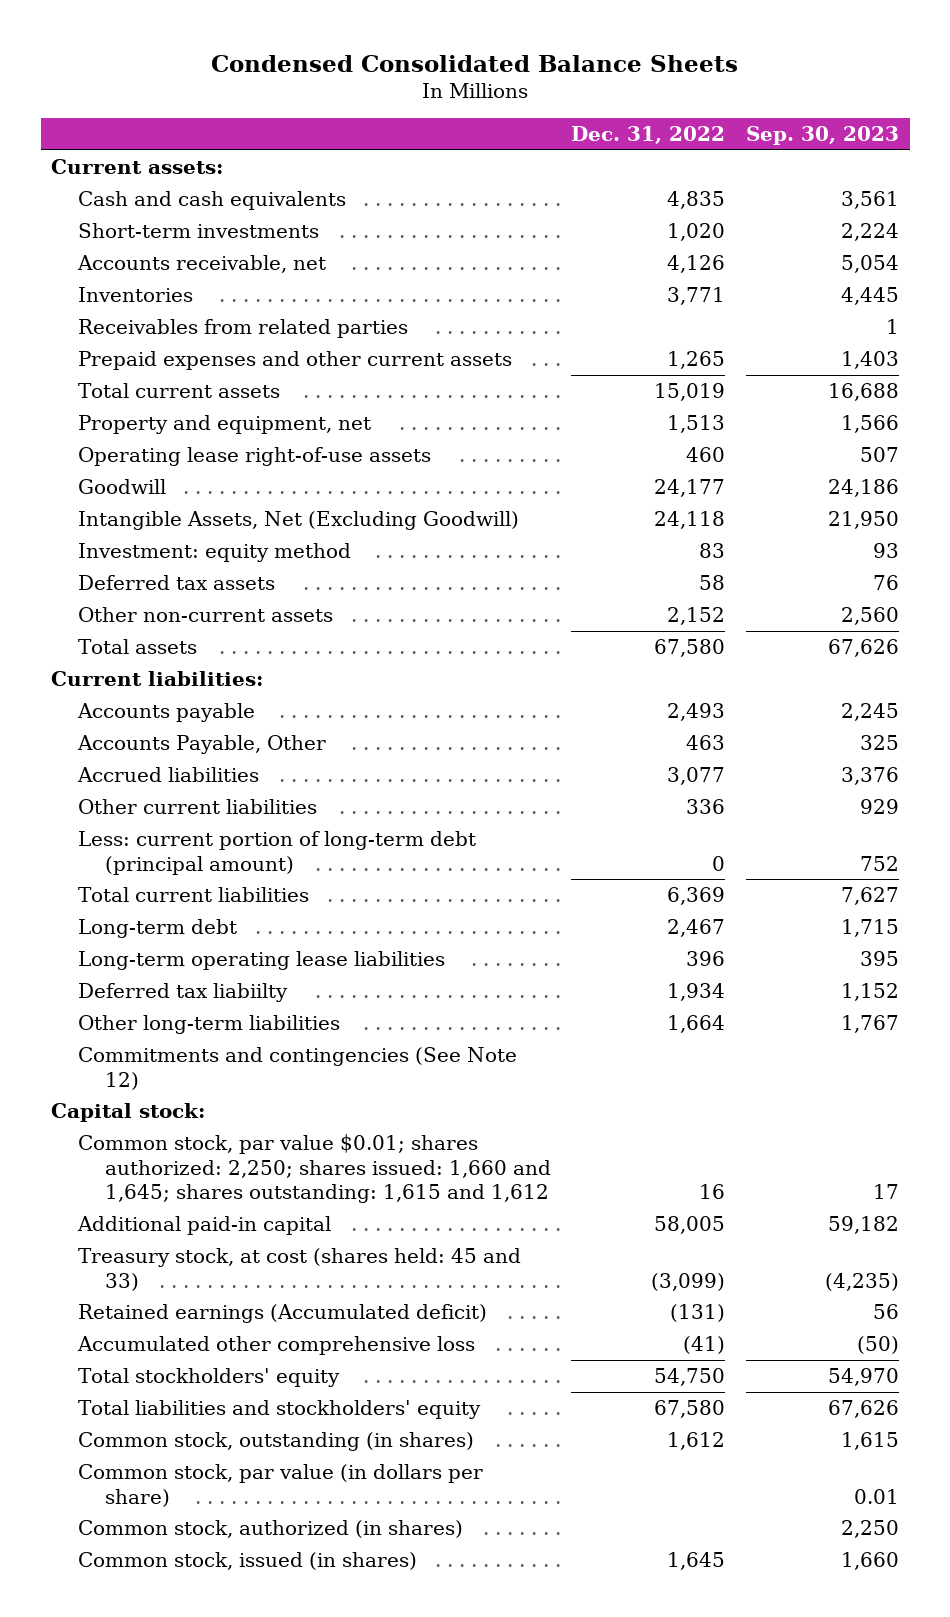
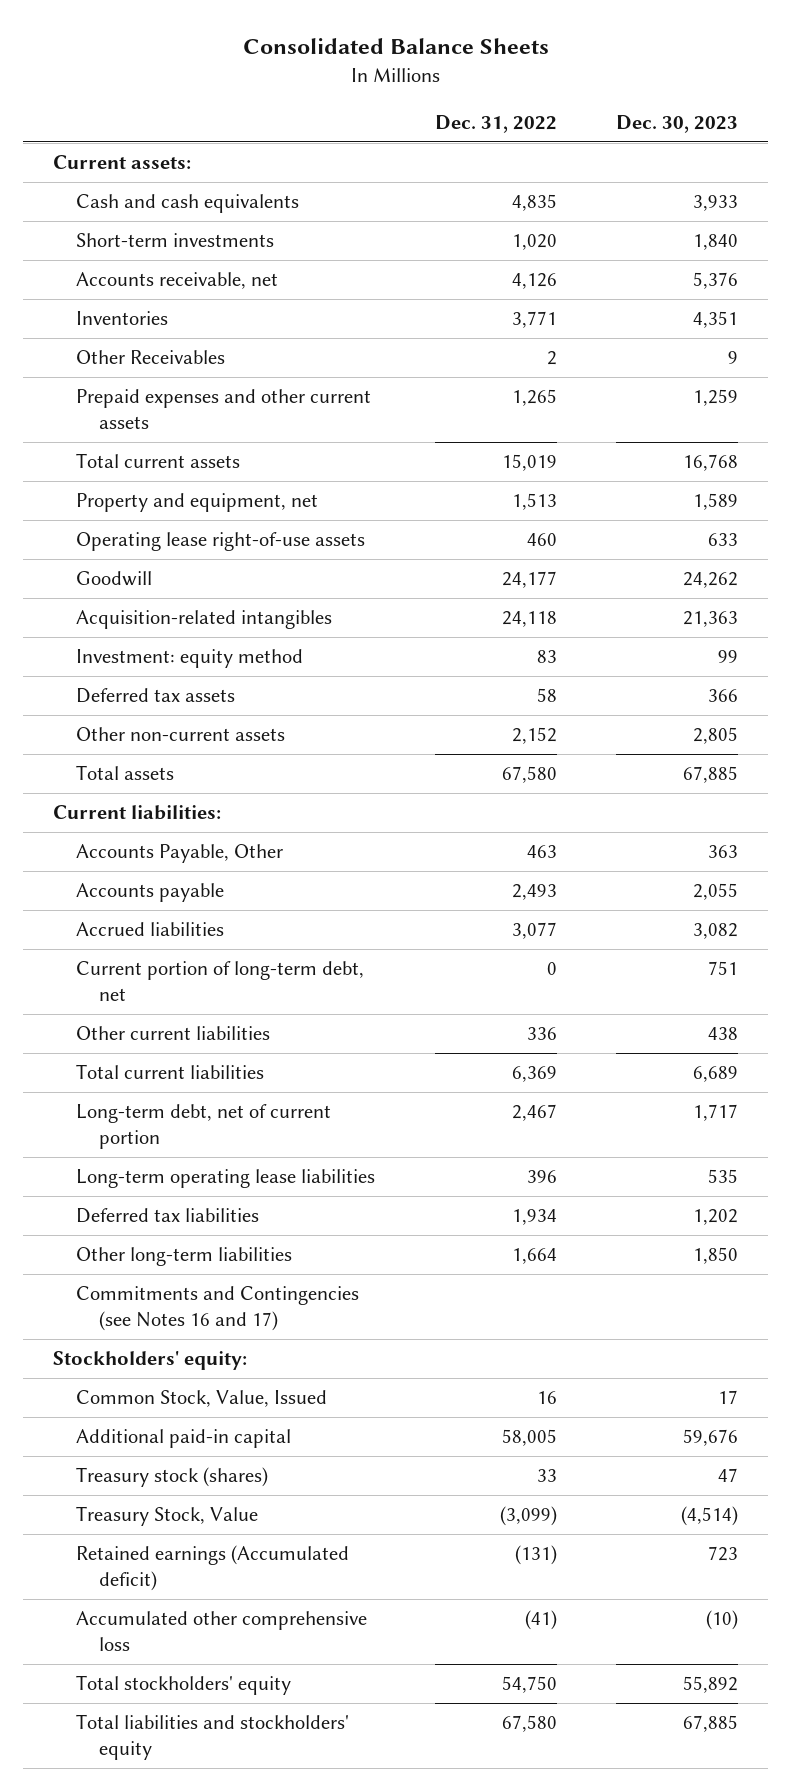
[211,54,739,72] Condensed Consolidated Balance Sheets -> [242,38,549,55] Consolidated Balance Sheets
[746,126,900,146] Sep. 30, 2023 -> none
none -> [616,114,739,133] Dec. 30, 2023
[77,319,408,339] Receivables from related parties -> none
none -> [75,350,225,365] Other Receivables
[77,511,519,531] Intangible Assets, Net (Excluding Goodwill) -> [75,610,332,630] Acquisition-related intangibles
[76,703,255,723] Accounts payable -> [75,883,224,903] Accounts payable
none -> [75,961,364,1002] Current portion of long-term debt, net
[77,831,476,875] Less: current portion of long-term debt (principal amount) -> none
[77,919,237,939] Long-term debt -> [75,1104,331,1150] Long-term debt, net of current portion
[77,983,288,1003] Deferred tax liabiilty -> [75,1208,259,1224] Deferred tax liabilities
[51,1103,206,1123] Capital stock: -> none
[77,1047,517,1090] Commitments and contingencies (See Note 12) -> [75,1286,359,1332] Commitments and Contingencies (see Notes 16 and 17)
none -> [52,1351,247,1371] Stockholders' equity:
[77,1134,551,1204] Common stock, par value $0.01; shares authorized: 2,250; shares issued: 1,660 and 1,645; shares outstanding: 1,615 and 1,612 -> [75,1390,327,1408] Common Stock, Value, Issued
none -> [75,1467,268,1488] Treasury stock (shares)
[77,1248,521,1291] Treasury stock, at cost (shares held: 45 and 33) -> [75,1506,258,1527] Treasury Stock, Value
[77,1432,474,1452] Common stock, outstanding (in shares) -> none
[77,1464,483,1507] Common stock, par value (in dollars per share) -> none
[77,1520,463,1539] Common stock, authorized (in shares) -> none
[77,1552,417,1571] Common stock, issued (in shares) -> none

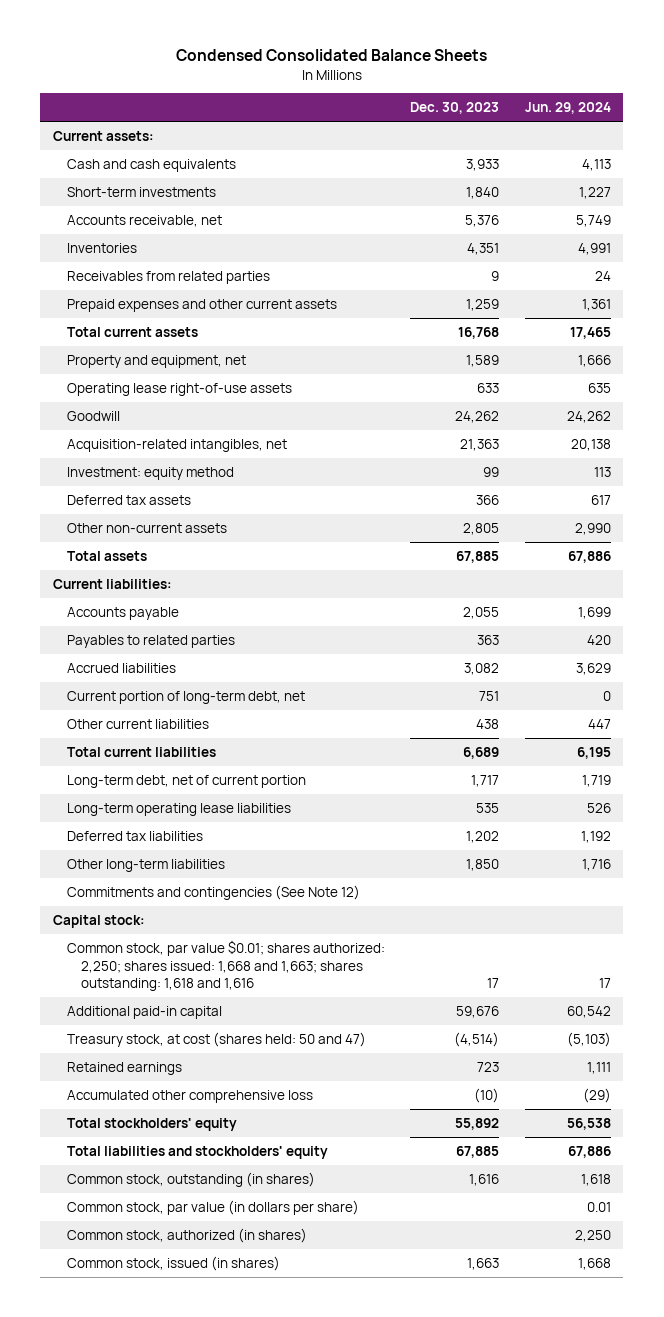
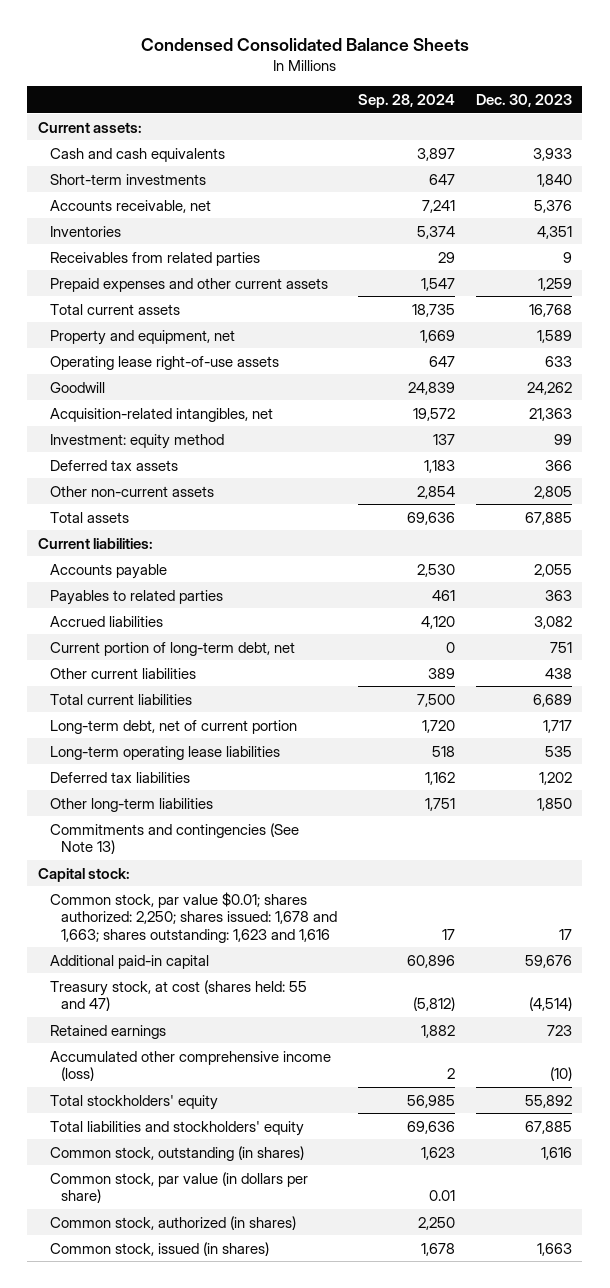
[524,102,611,115] Jun. 29, 2024 -> none
none -> [358,94,456,109] Sep. 28, 2024
[66,885,360,901] Commitments and contingencies (See Note 12) -> [49,822,299,855] Commitments and contingencies (See Note 13)
[66,940,385,992] Common stock, par value $0.01; shares authorized: 2,250; shares issued: 1,668 and 1,663; shares outstanding: 1,618 and 1,616 -> [49,891,338,943] Common stock, par value $0.01; shares authorized: 2,250; shares issued: 1,678 and 1,663; shares outstanding: 1,623 and 1,616
[66,1032,366,1048] Treasury stock, at cost (shares held: 50 and 47) -> [49,979,307,1012] Treasury stock, at cost (shares held: 55 and 47)
[66,1090,313,1104] Accumulated other comprehensive loss -> [49,1050,331,1082] Accumulated other comprehensive income (loss)

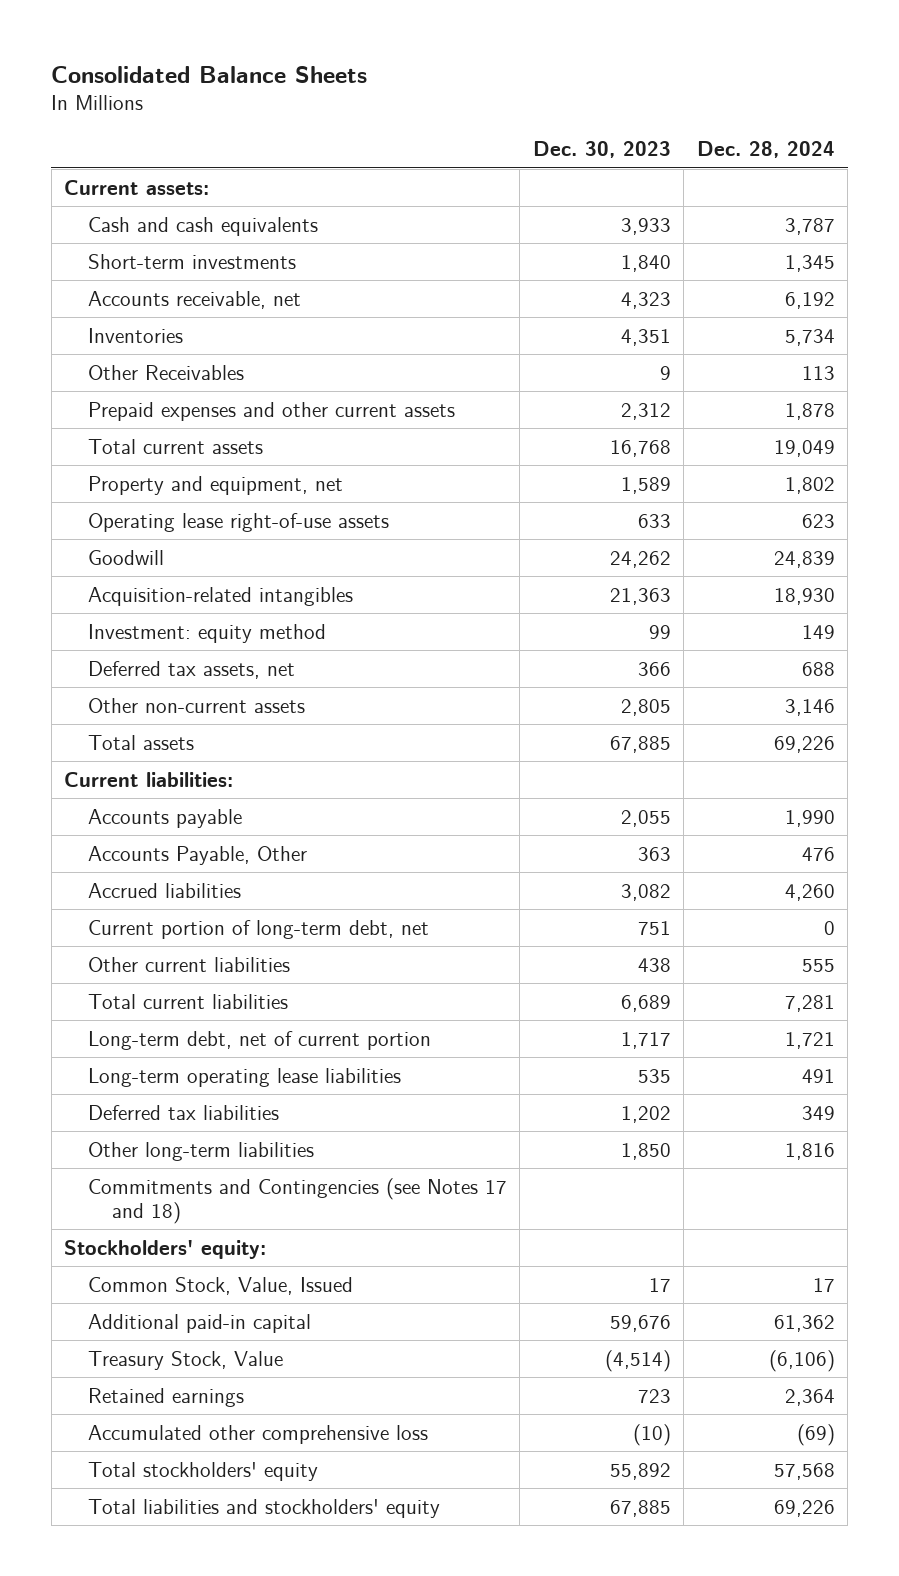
[140,37,469,51] Condensed Consolidated Balance Sheets -> [51,65,368,83] Consolidated Balance Sheets
[358,94,456,109] Sep. 28, 2024 -> none
none -> [696,141,835,159] Dec. 28, 2024
[533,199,572,213] 5,376 -> [620,291,671,309] 4,323
[49,251,260,266] Receivables from related parties -> none
none -> [87,364,244,380] Other Receivables
[537,277,572,291] 1,259 -> [620,402,671,420] 2,312
[49,407,273,422] Acquisition-related intangibles, net -> [87,586,353,606] Acquisition-related intangibles
[49,459,178,471] Deferred tax assets -> [87,660,295,679] Deferred tax assets, net
[49,589,223,605] Payables to related parties -> [87,845,307,865] Accounts Payable, Other
[37,867,130,882] Capital stock: -> none
[49,822,299,855] Commitments and contingencies (See Note 13) -> [87,1177,507,1224] Commitments and Contingencies (see Notes 17 and 18)
none -> [64,1239,267,1259] Stockholders' equity:
[49,891,338,943] Common stock, par value $0.01; shares authorized: 2,250; shares issued: 1,678 and 1,663; shares outstanding: 1,623 and 1,616 -> [87,1276,353,1295] Common Stock, Value, Issued
[49,979,307,1012] Treasury stock, at cost (shares held: 55 and 47) -> [87,1350,283,1370] Treasury Stock, Value
[49,1050,331,1082] Accumulated other comprehensive income (loss) -> [87,1424,428,1444] Accumulated other comprehensive loss
[49,1145,304,1161] Common stock, outstanding (in shares) -> none
[49,1171,308,1204] Common stock, par value (in dollars per share) -> none
[49,1215,296,1230] Common stock, authorized (in shares) -> none
[49,1241,269,1256] Common stock, issued (in shares) -> none

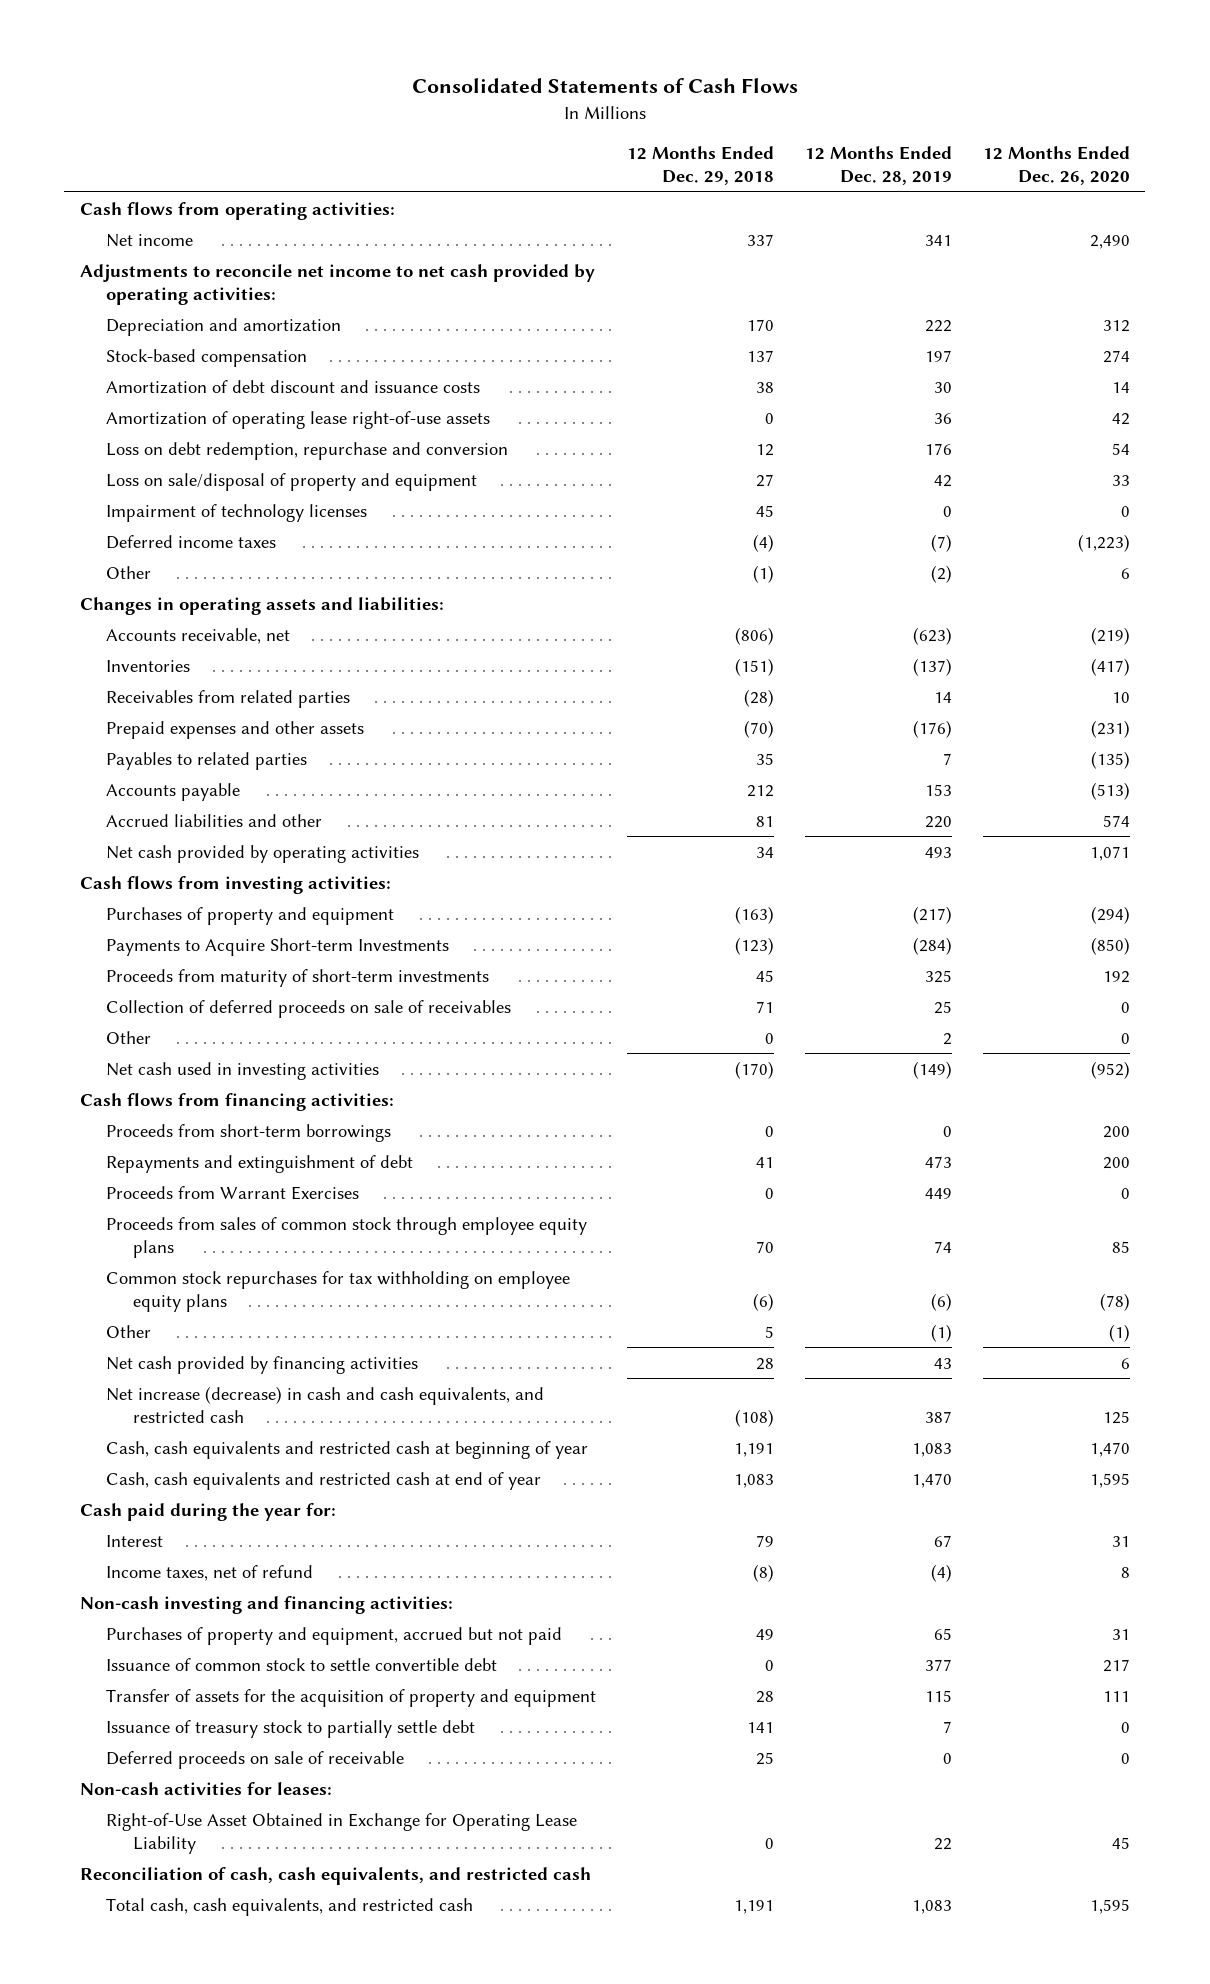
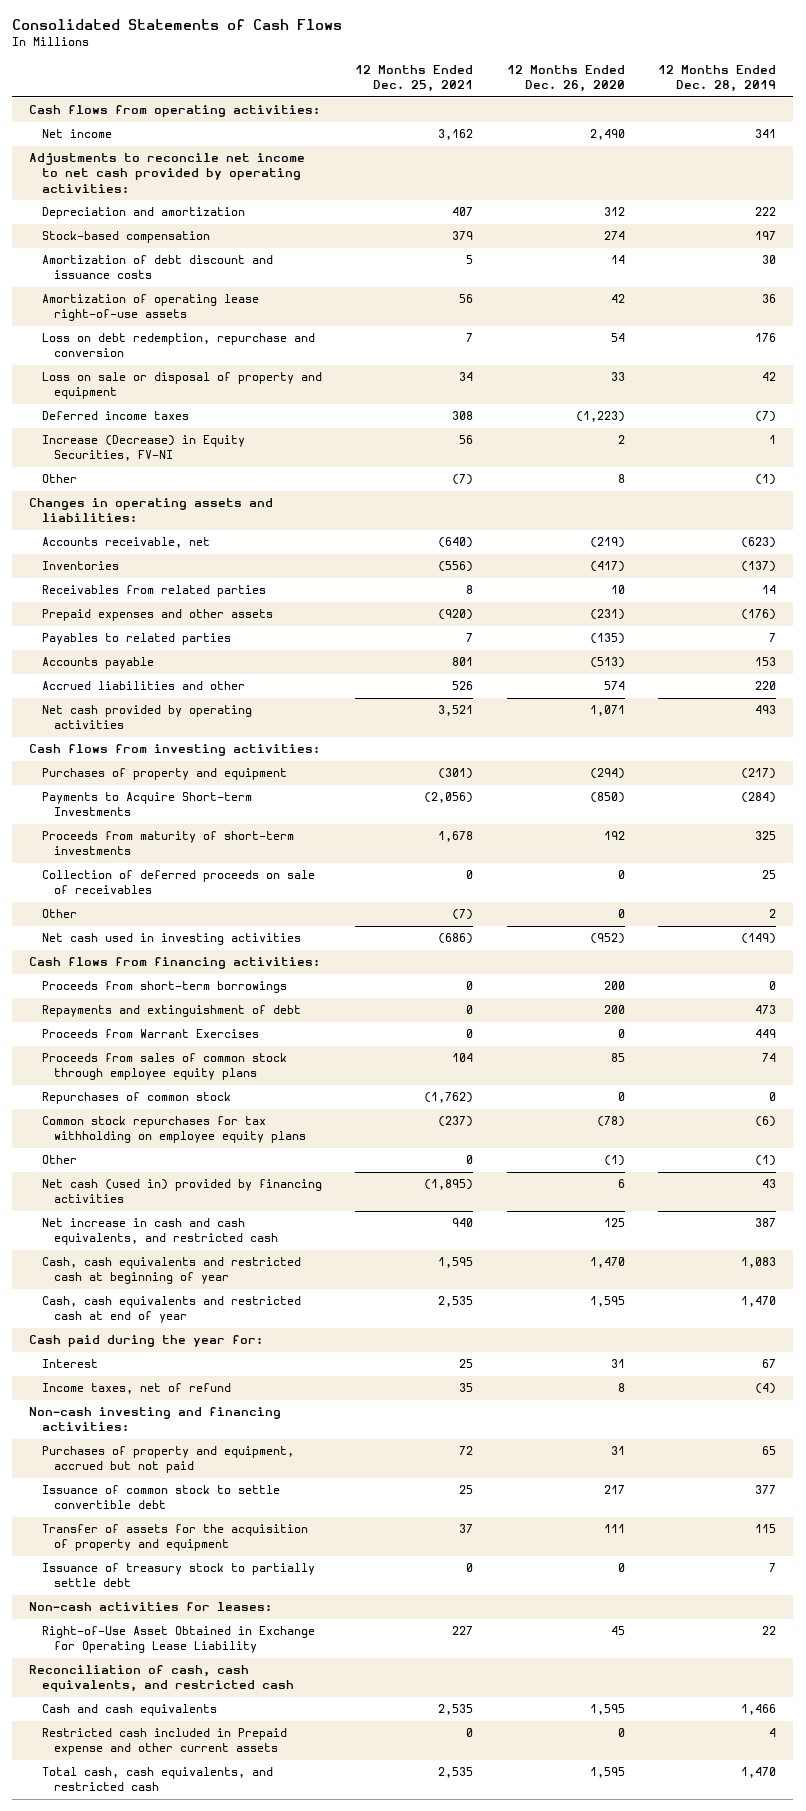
[627,146,775,186] 12 Months Ended Dec. 29, 2018 -> none
none -> [355,65,474,93] 12 Months Ended Dec. 25, 2021
[106,503,368,522] Impairment of technology licenses -> none
[106,472,478,491] Loss on sale/disposal of property and equipment -> [41,372,322,400] Loss on sale or disposal of property and equipment
none -> [41,435,245,462] Increase (Decrease) in Equity Securities, FV-NI
[930,564,952,583] (2) -> [755,474,777,486] (1)
[1120,567,1130,579] 6 -> [617,474,625,484] 8
none -> [41,1092,231,1105] Repurchases of common stock
[106,1355,419,1374] Net cash provided by financing activities -> [41,1179,322,1204] Net cash (used in) provided by financing activities
[106,1385,545,1423] Net increase (decrease) in cash and cash equivalents, and restricted cash -> [41,1218,279,1246] Net increase in cash and cash equivalents, and restricted cash
[106,1750,405,1769] Deferred proceeds on sale of receivable -> none
none -> [41,1704,217,1717] Cash and cash equivalents
none -> [41,1728,287,1756] Restricted cash included in Prepaid expense and other current assets
[911,1899,952,1914] 1,083 -> [741,1767,777,1779] 1,470

